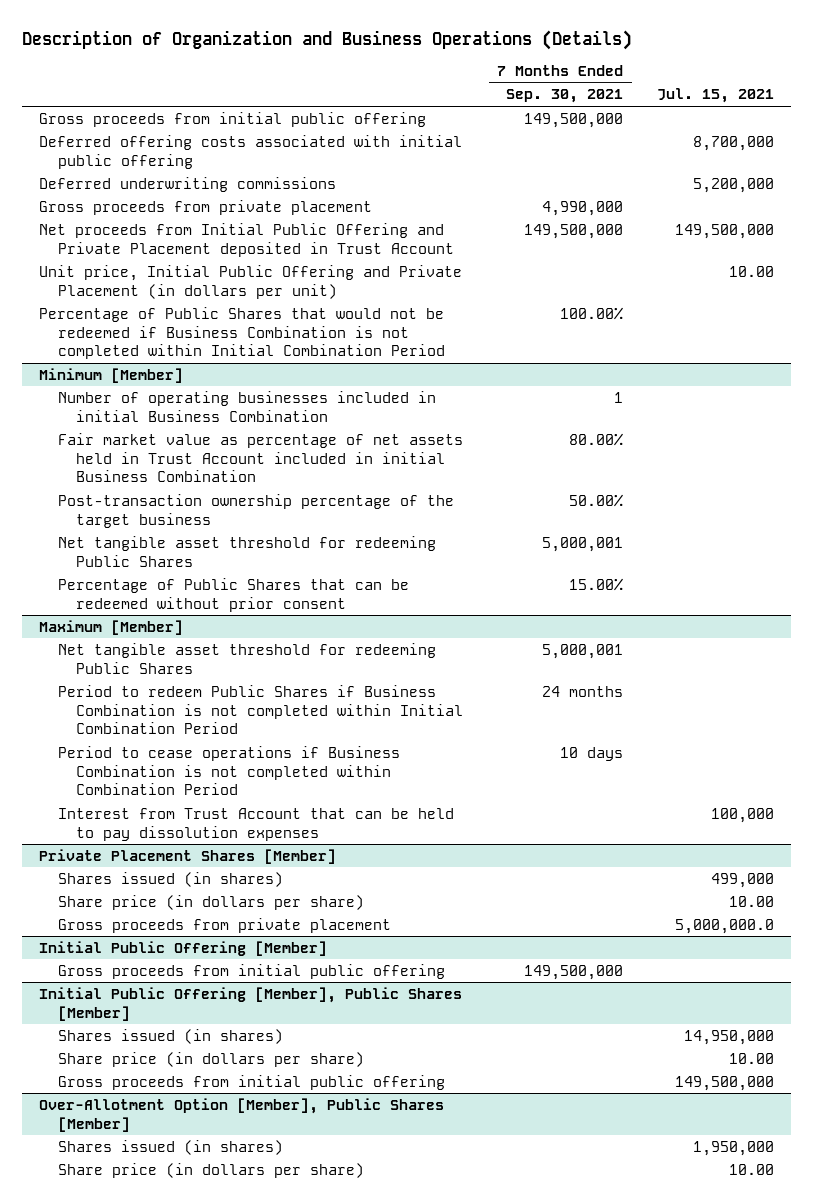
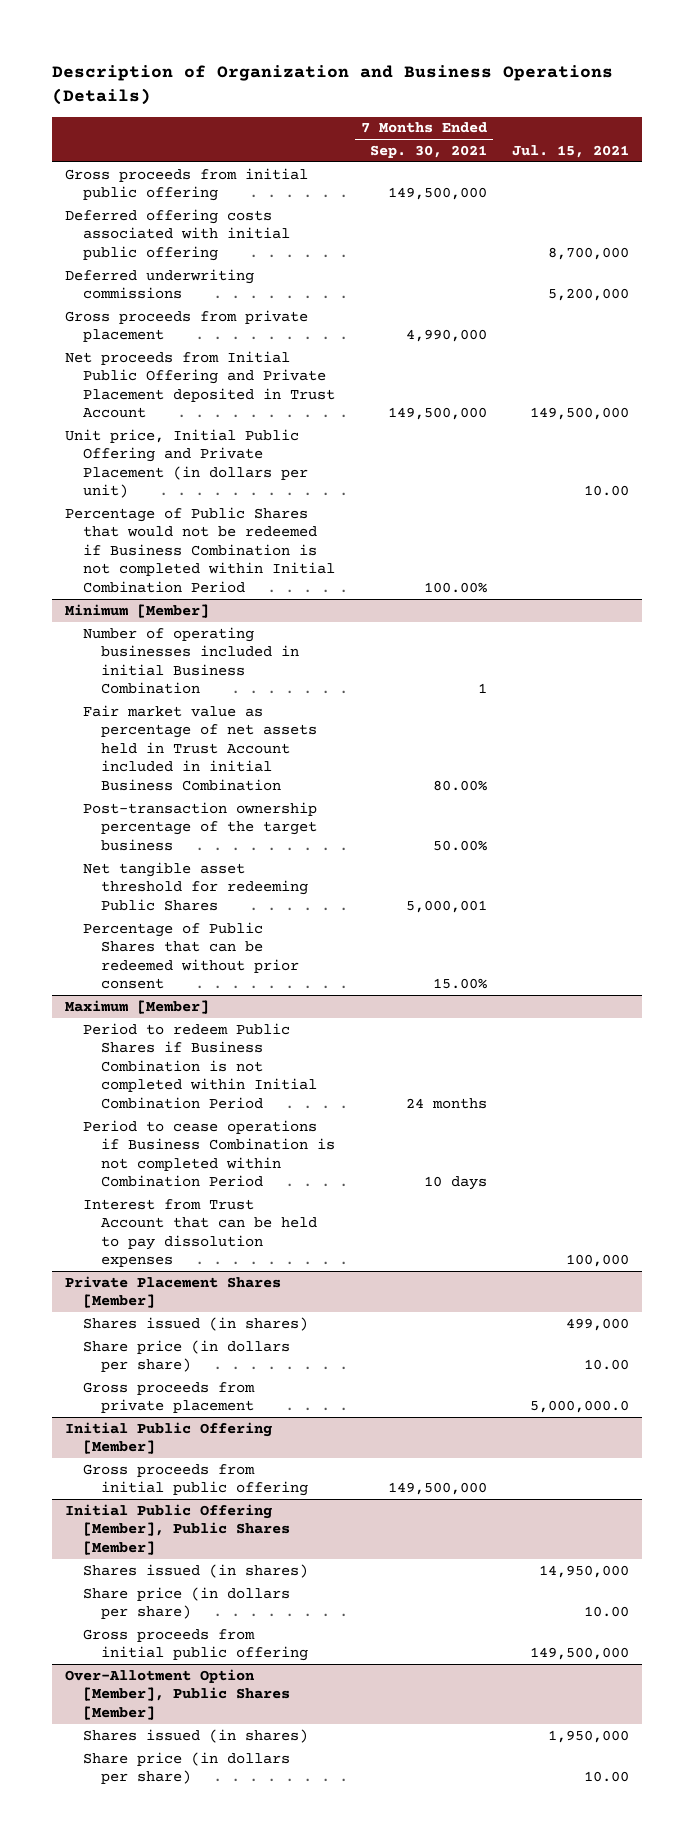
[57,642,436,674] Net tangible asset threshold for redeeming Public Shares -> none

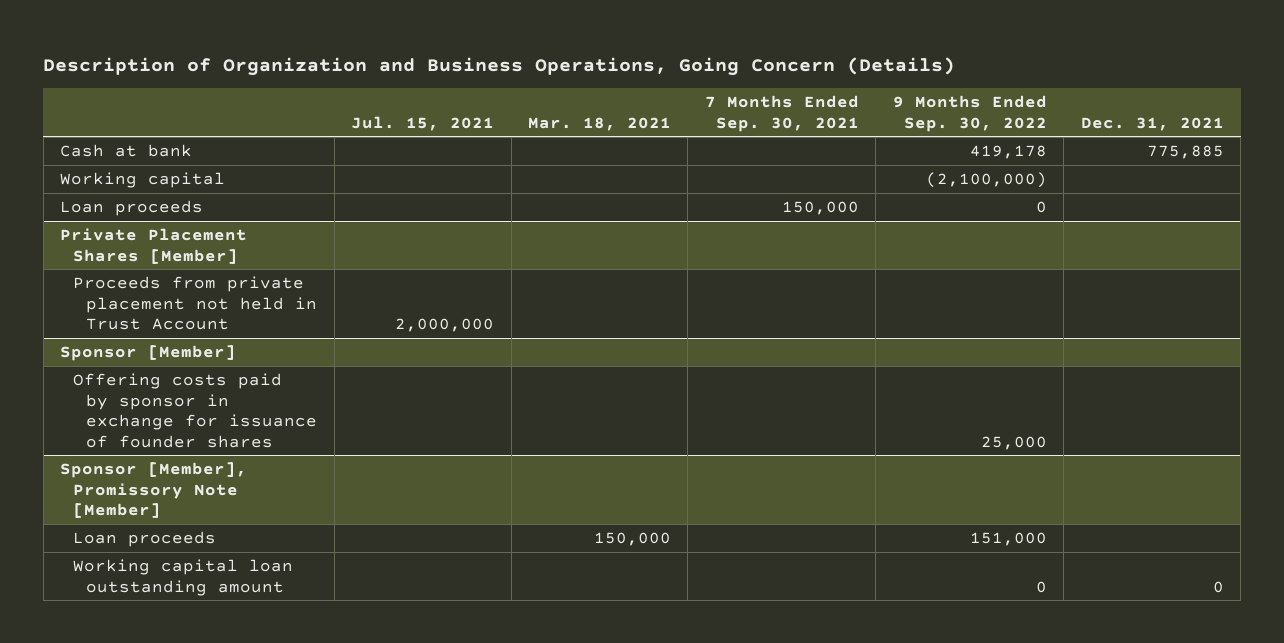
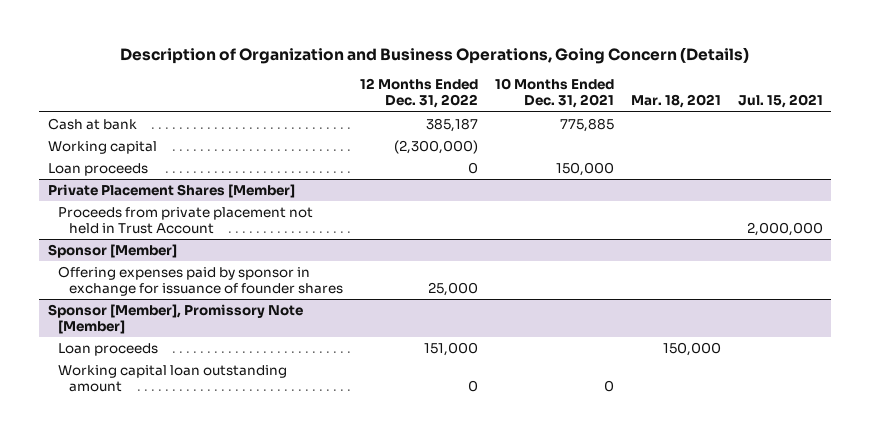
[704,95,859,132] 7 Months Ended Sep. 30, 2021 -> none
[892,95,1047,132] 9 Months Ended Sep. 30, 2022 -> none
[1080,116,1224,131] Dec. 31, 2021 -> none
none -> [359,78,478,109] 12 Months Ended Dec. 31, 2022
none -> [494,78,614,109] 10 Months Ended Dec. 31, 2021
[73,373,318,448] Offering costs paid by sponsor in exchange for issuance of founder shares -> [58,266,343,296] Offering expenses paid by sponsor in exchange for issuance of founder shares

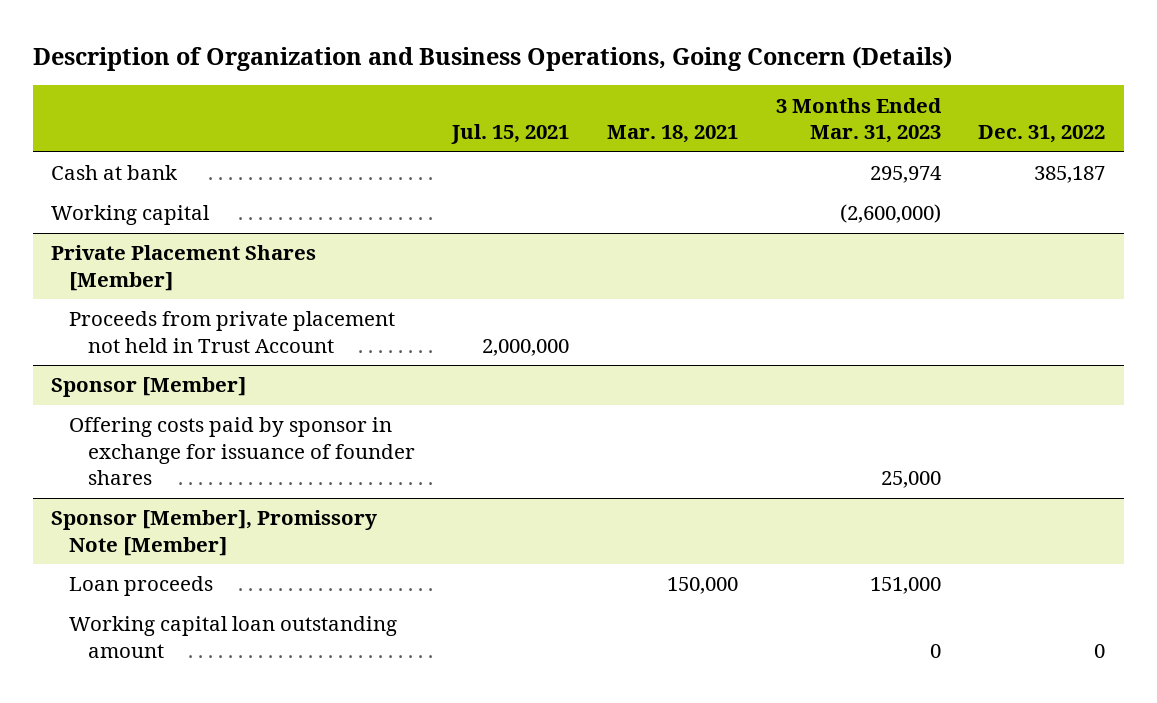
[359,78,478,109] 12 Months Ended Dec. 31, 2022 -> none
[494,78,614,109] 10 Months Ended Dec. 31, 2021 -> none
none -> [775,97,942,144] 3 Months Ended Mar. 31, 2023
none -> [978,125,1106,144] Dec. 31, 2022
[47,163,148,177] Loan proceeds -> none
[58,266,343,296] Offering expenses paid by sponsor in exchange for issuance of founder shares -> [69,417,415,486] Offering costs paid by sponsor in exchange for issuance of founder shares

